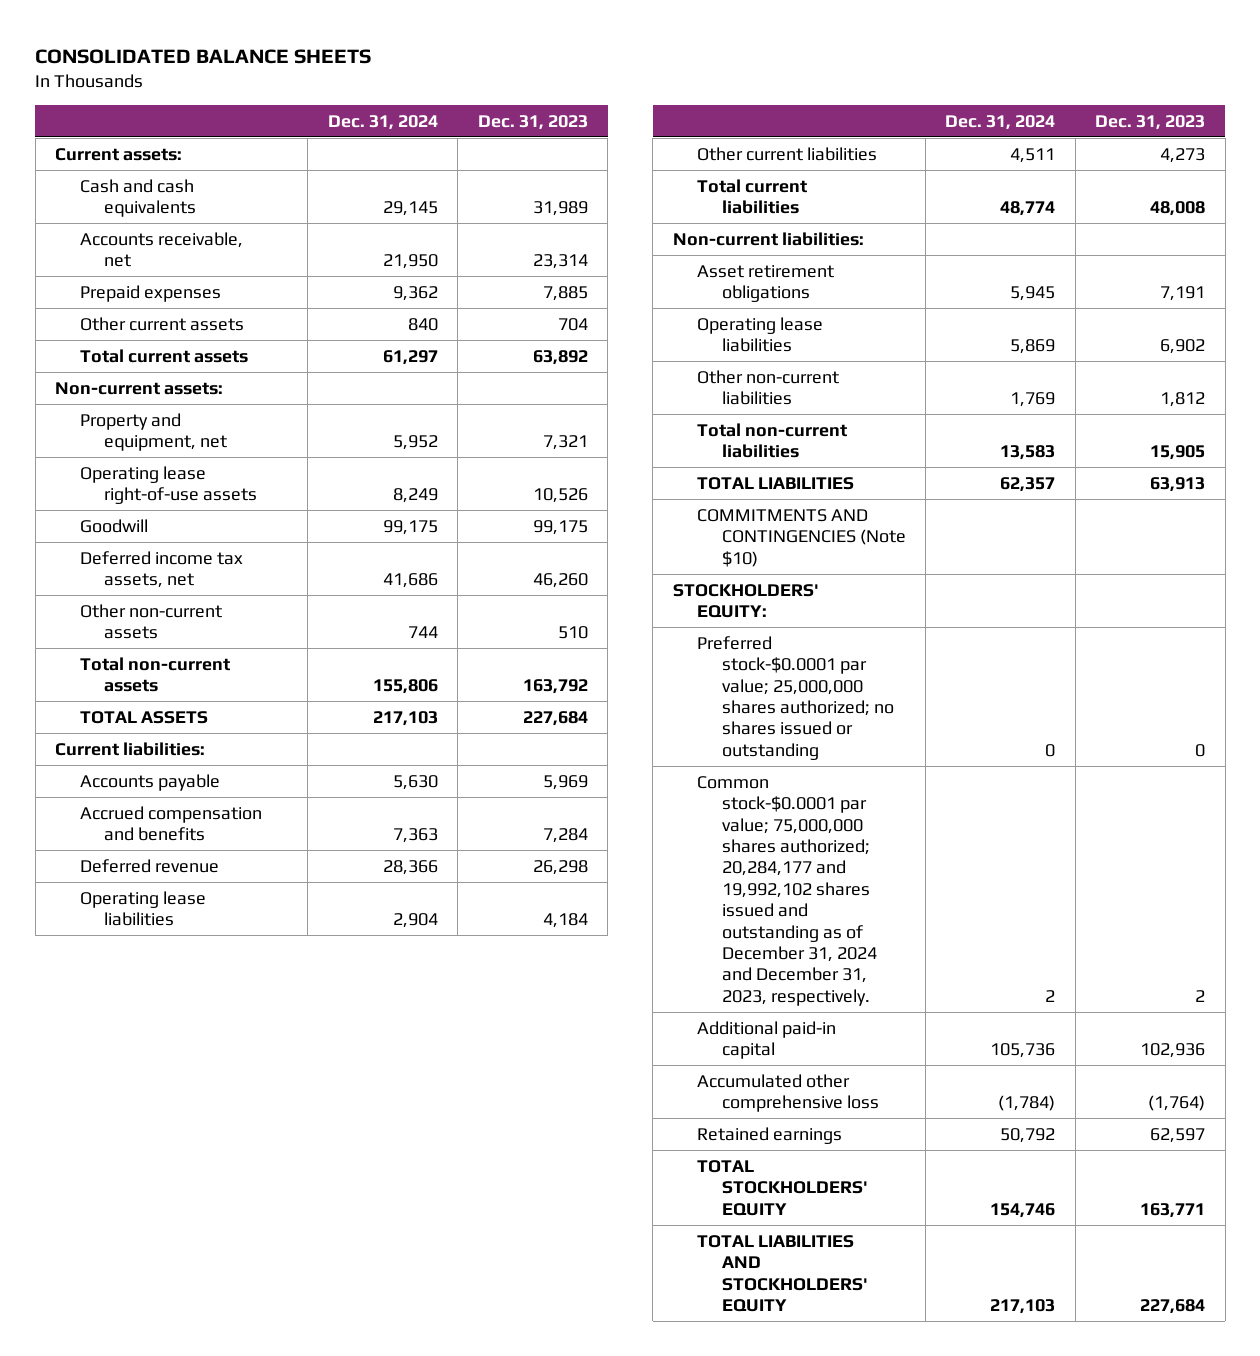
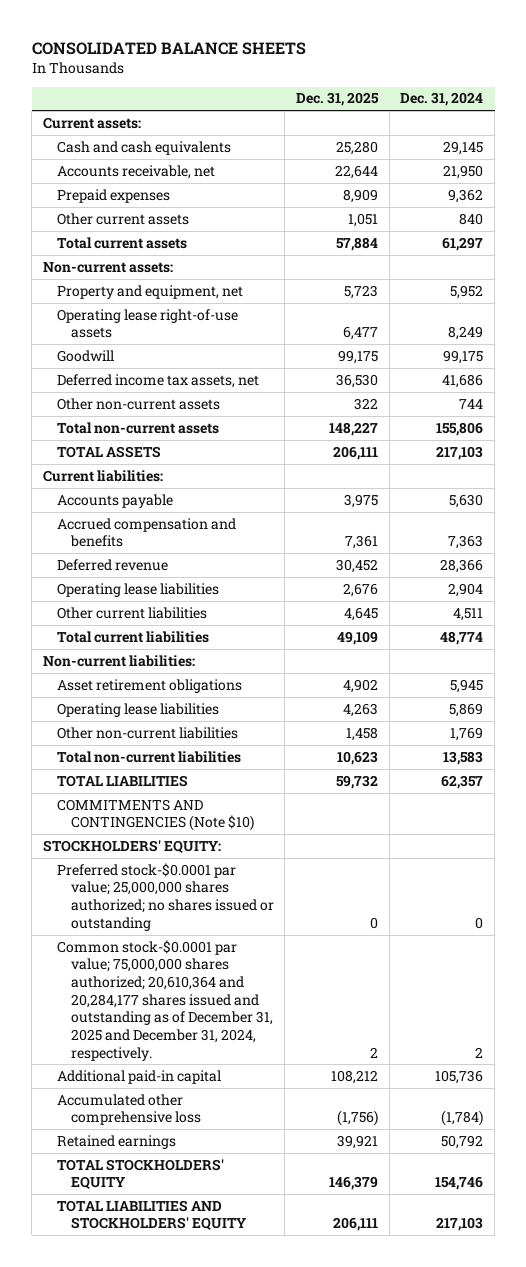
[477,114,588,130] Dec. 31, 2023 -> none
none -> [296,92,380,107] Dec. 31, 2025
[697,775,877,1006] Common stock-$0.0001 par value; 75,000,000 shares authorized; 20,284,177 and 19,992,102 shares issued and outstanding as of December 31, 2024 and December 31, 2023, respectively. -> [56,939,273,1061] Common stock-$0.0001 par value; 75,000,000 shares authorized; 20,610,364 and 20,284,177 shares issued and outstanding as of December 31, 2025 and December 31, 2024, respectively.

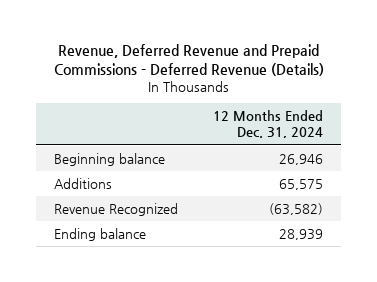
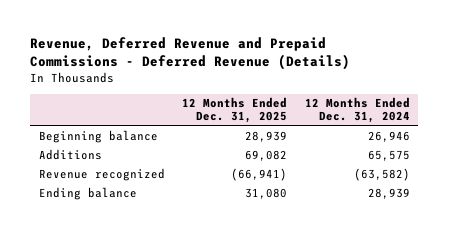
none -> [182,96,288,124] 12 Months Ended Dec. 31, 2025
[53,202,178,216] Revenue Recognized -> [39,168,166,182] Revenue recognized

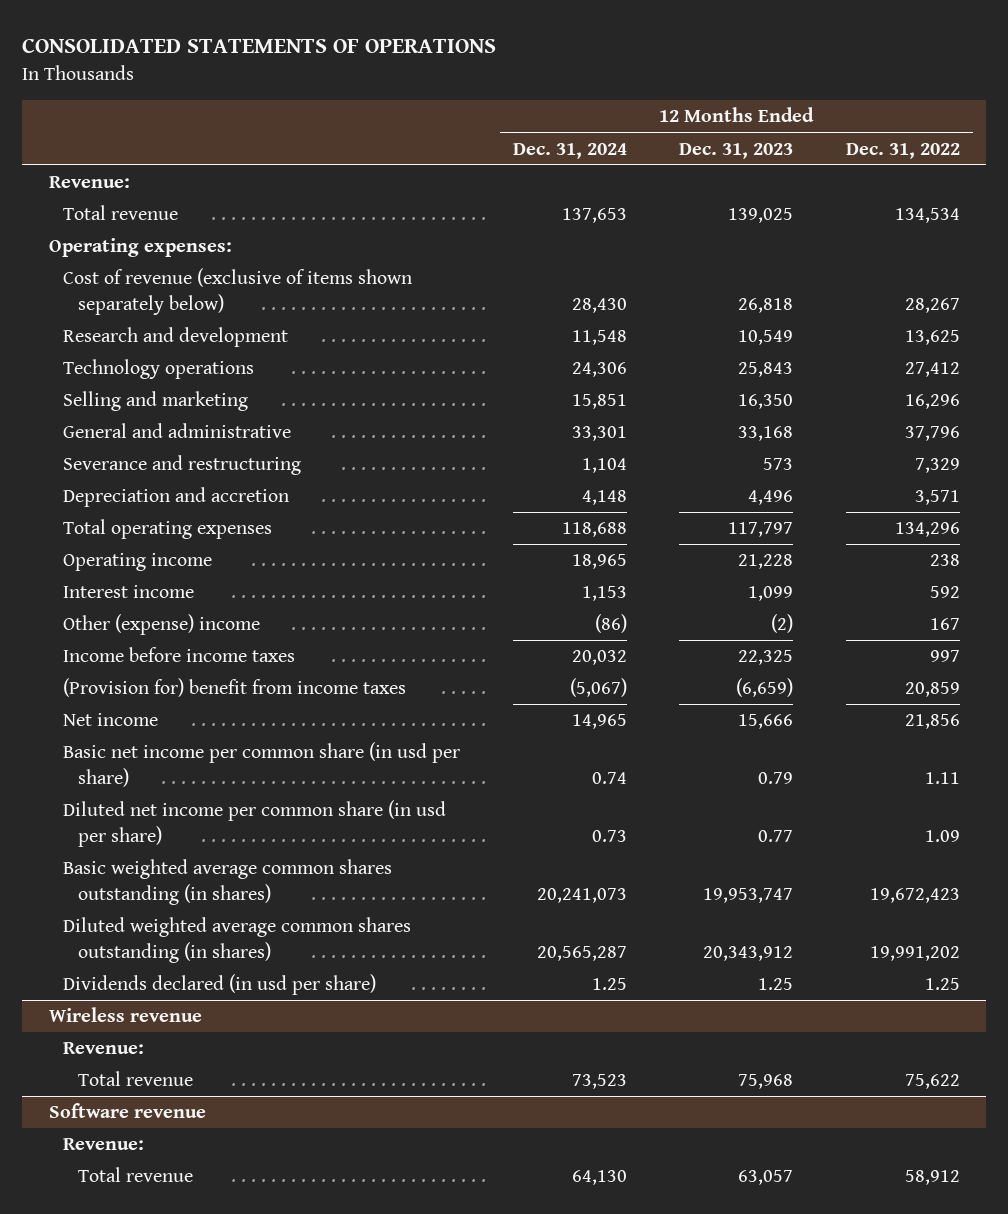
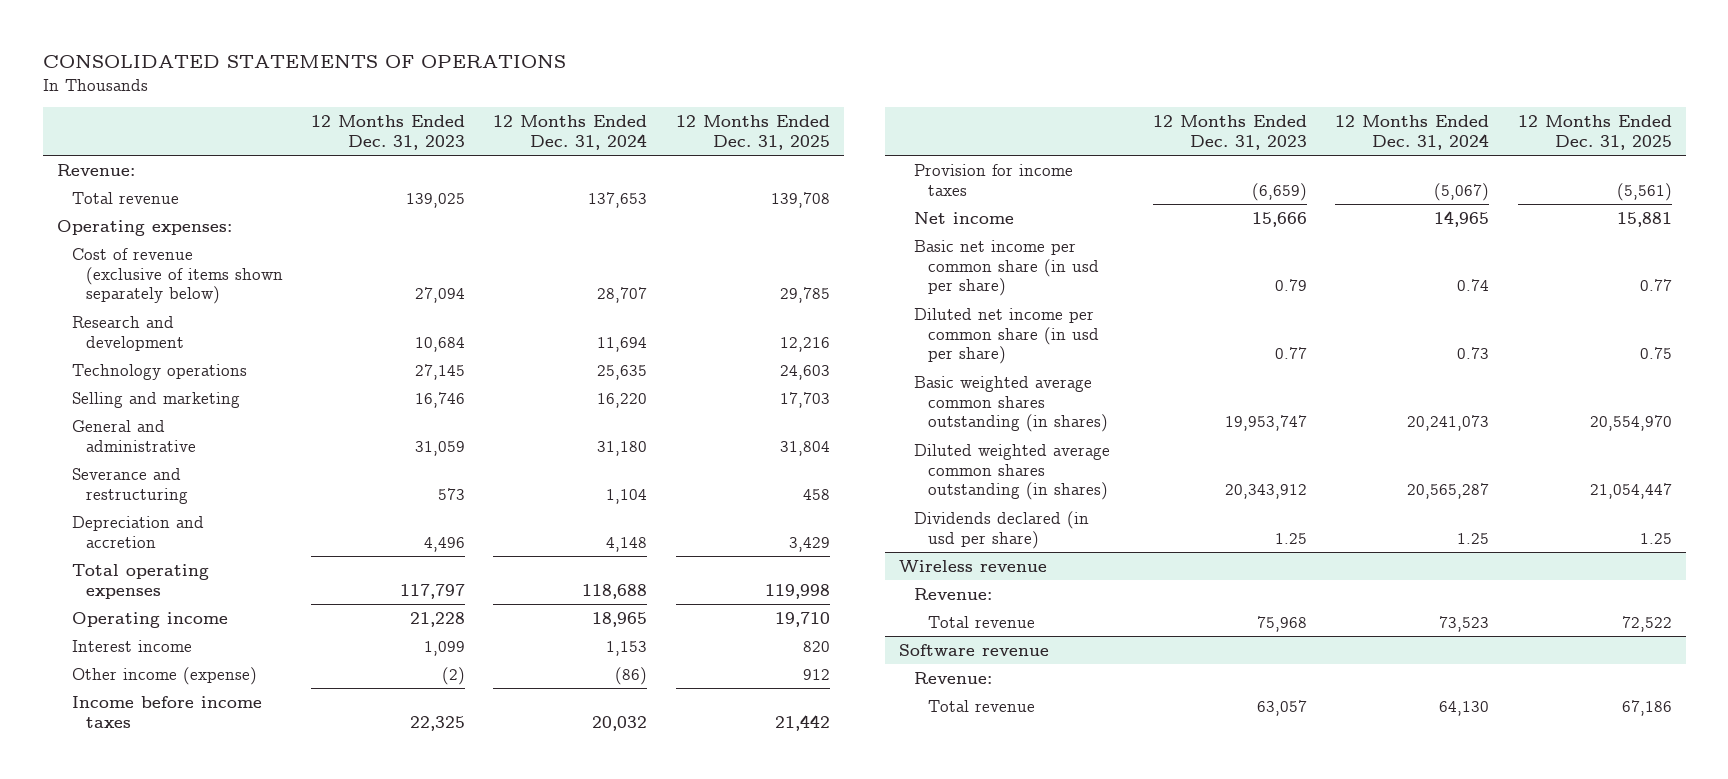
[845,142,960,159] Dec. 31, 2022 -> none
none -> [675,114,830,150] 12 Months Ended Dec. 31, 2025
[571,297,627,313] 28,430 -> [597,287,648,304] 28,707
[738,297,794,313] 26,818 -> [415,287,466,304] 27,094
[571,330,627,346] 11,548 -> [597,336,648,352] 11,694
[738,330,794,346] 10,549 -> [415,336,466,352] 10,684
[571,362,627,378] 24,306 -> [597,364,648,380] 25,635
[738,362,794,378] 25,843 -> [415,363,466,380] 27,145
[571,394,627,410] 15,851 -> [597,392,648,408] 16,220
[738,394,794,410] 16,350 -> [415,391,466,408] 16,746
[571,426,627,442] 33,301 -> [597,440,648,456] 31,180
[738,426,794,442] 33,168 -> [415,440,466,456] 31,059
[63,614,261,636] Other (expense) income -> [71,666,257,685] Other income (expense)
[63,678,407,698] (Provision for) benefit from income taxes -> [913,163,1073,196] Provision for income taxes

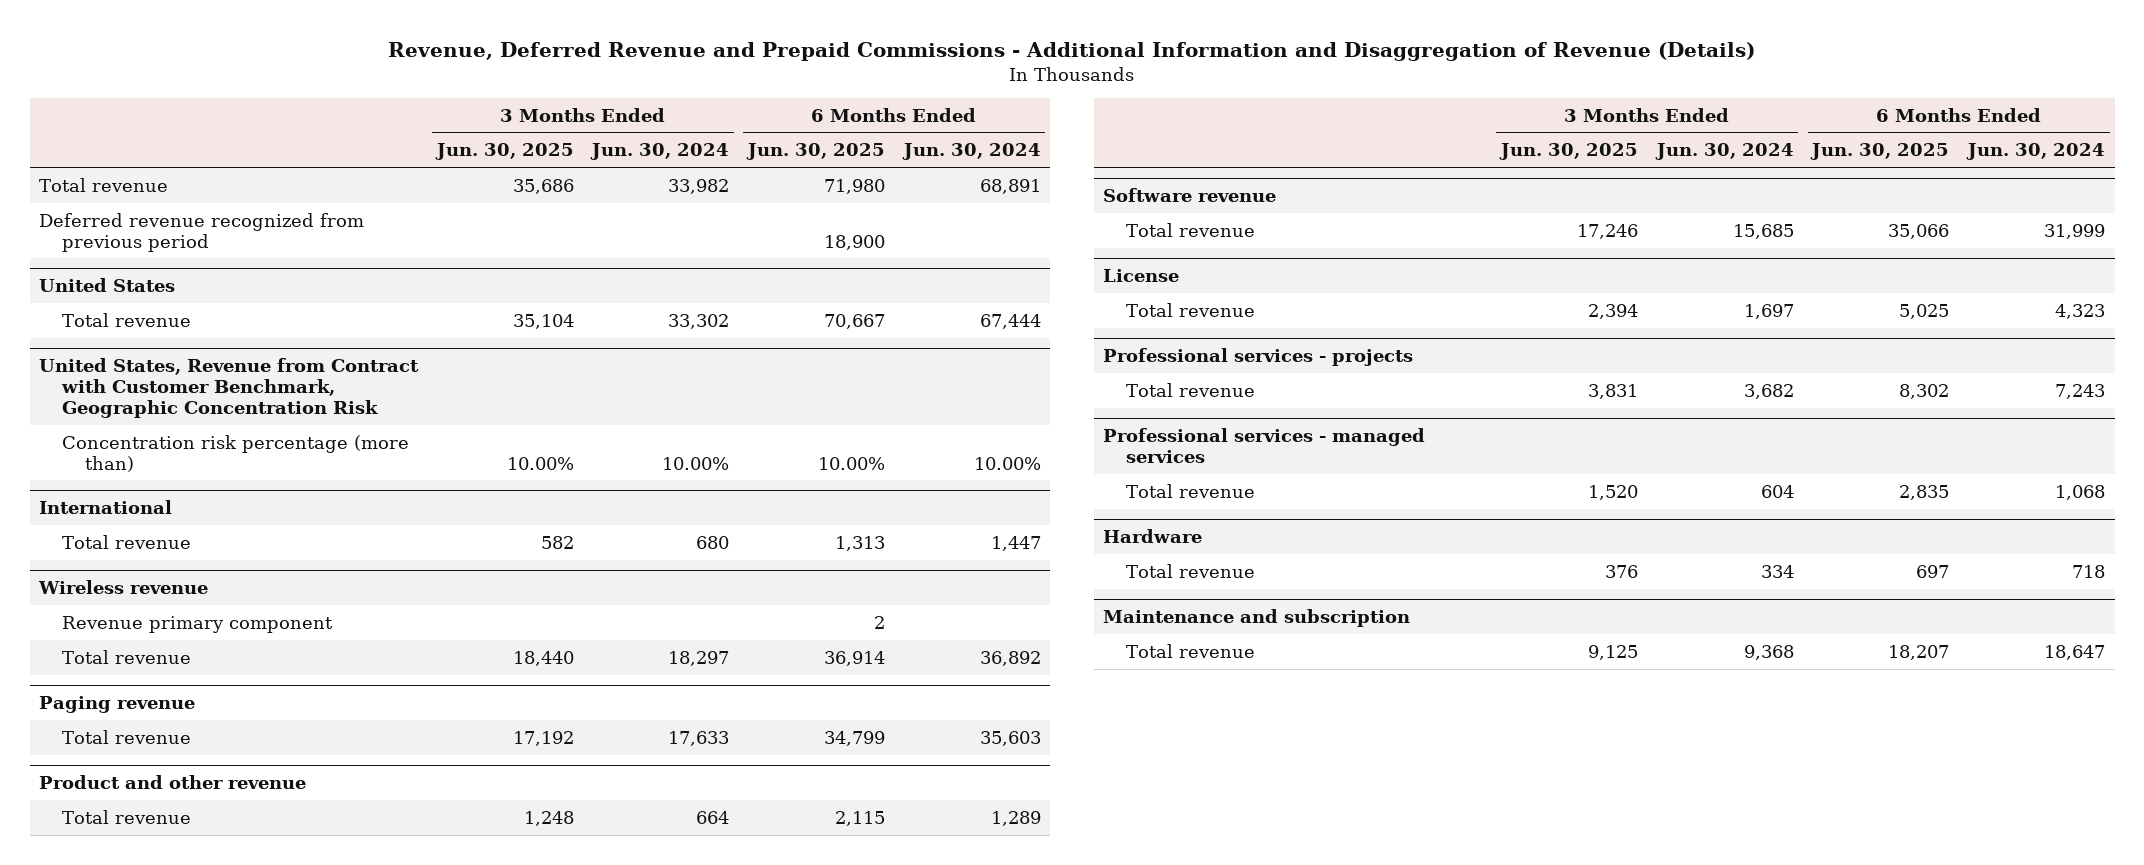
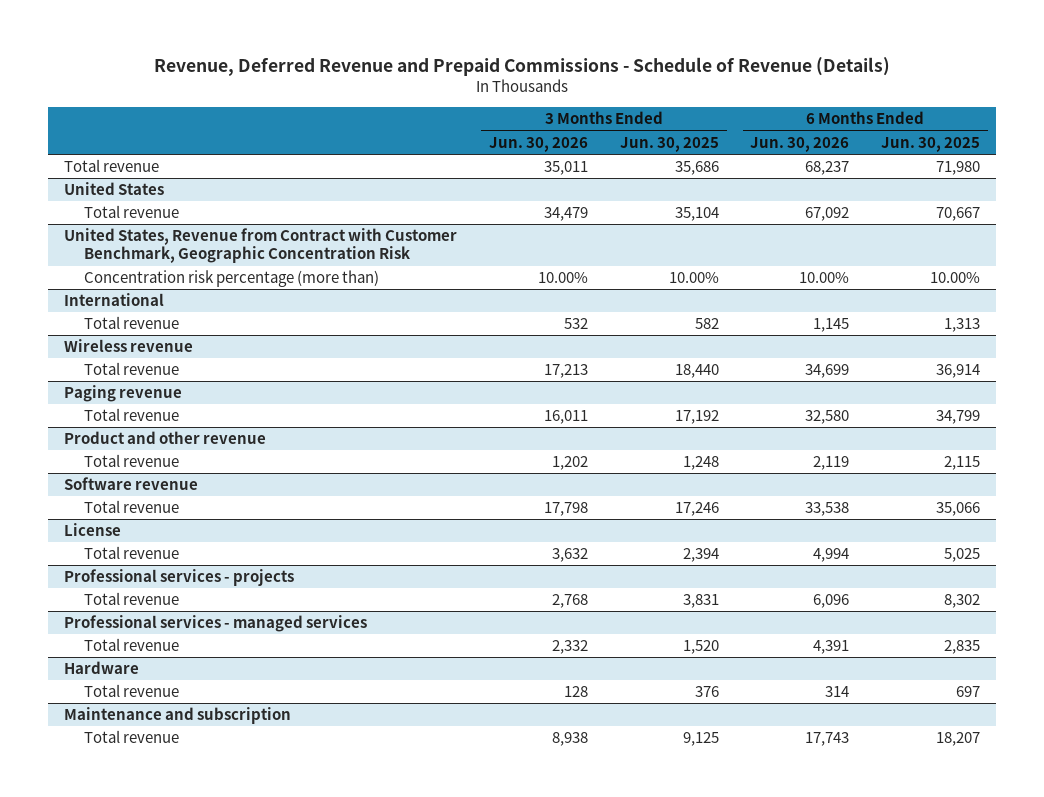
[388,41,1756,61] Revenue, Deferred Revenue and Prepaid Commissions - Additional Information and Disaggregation of Revenue (Details) -> [154,56,891,76] Revenue, Deferred Revenue and Prepaid Commissions - Schedule of Revenue (Details)
[590,143,730,161] Jun. 30, 2024 -> none
[901,143,1041,161] Jun. 30, 2024 -> none
none -> [488,136,588,152] Jun. 30, 2026
none -> [750,136,850,152] Jun. 30, 2026
[38,212,364,252] Deferred revenue recognized from previous period -> none
[62,615,334,633] Revenue primary component -> none

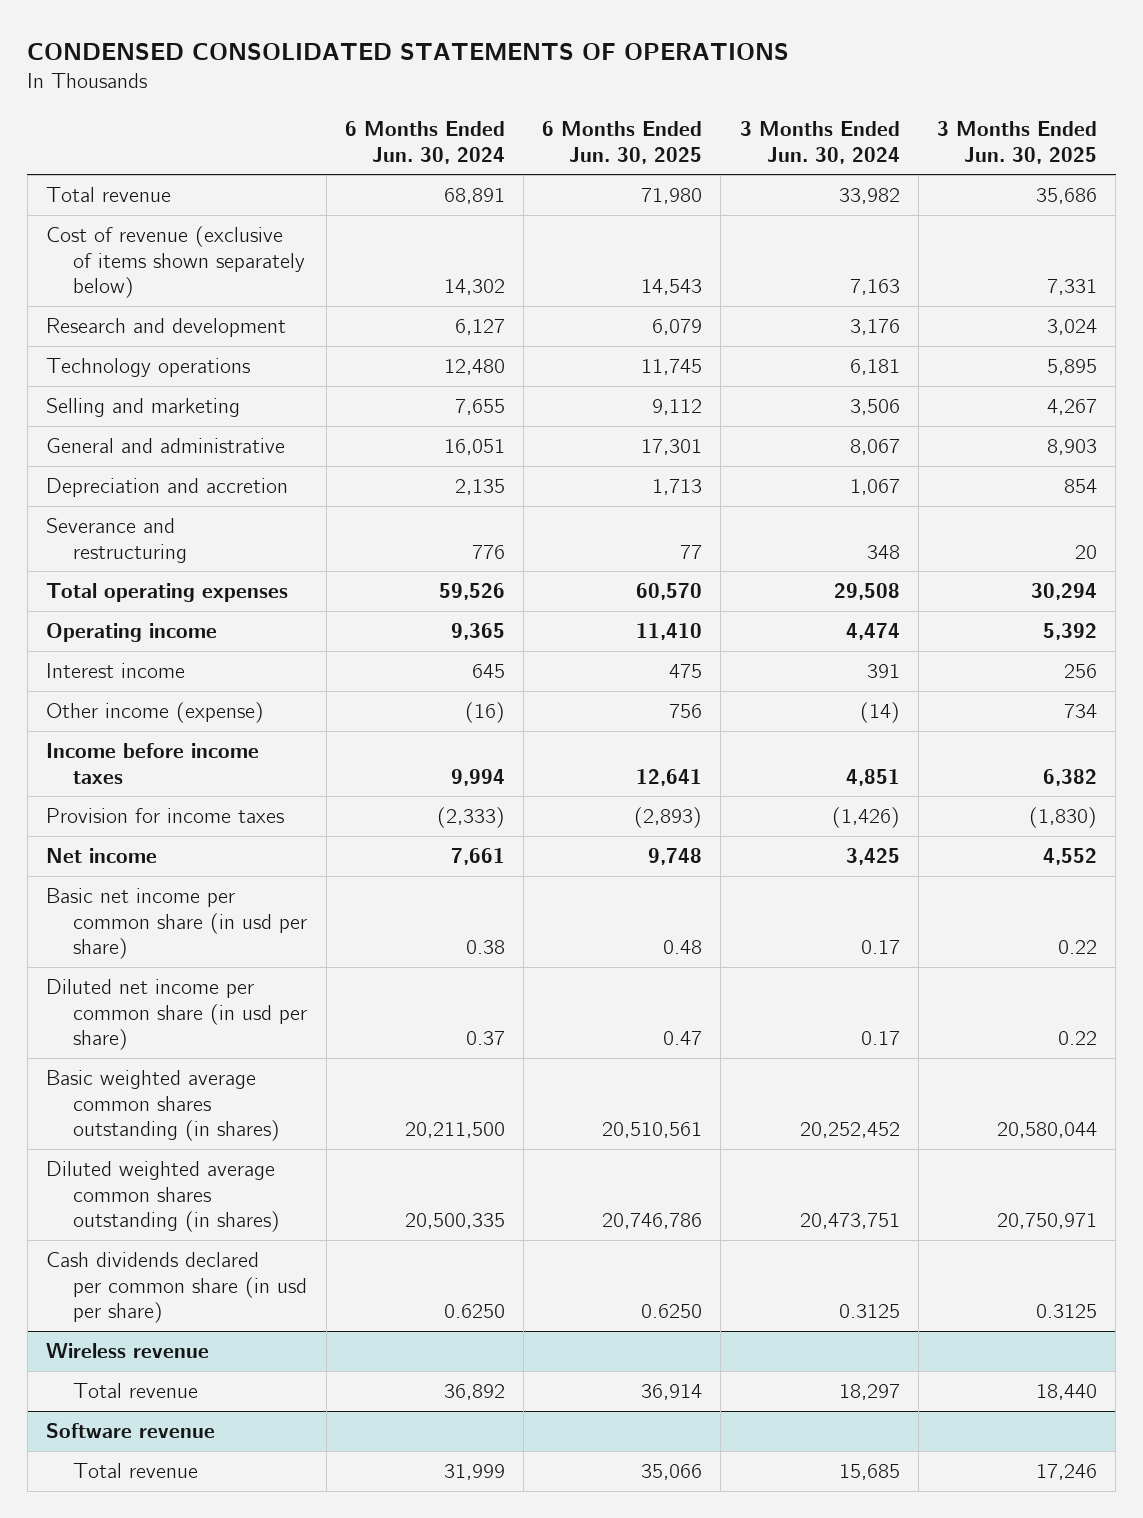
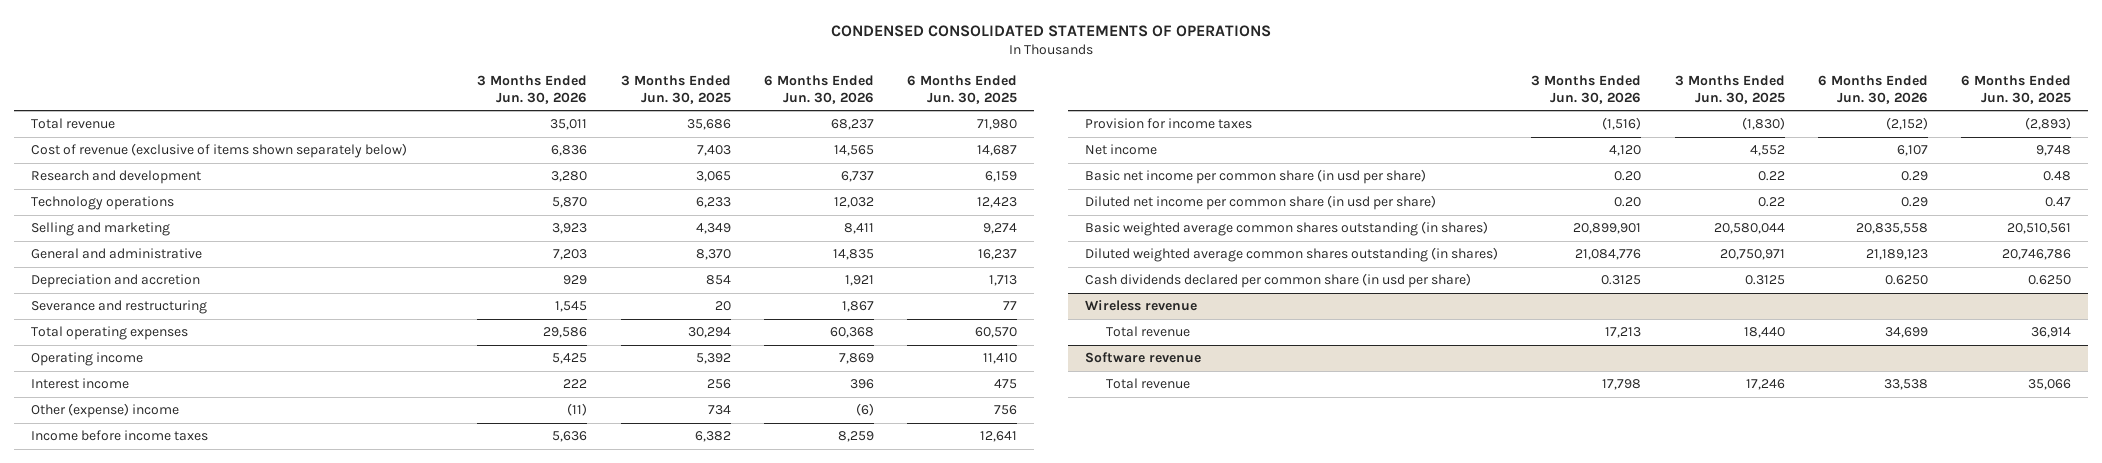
[344,121,505,164] 6 Months Ended Jun. 30, 2024 -> none
[739,121,900,164] 3 Months Ended Jun. 30, 2024 -> none
none -> [477,75,588,104] 3 Months Ended Jun. 30, 2026
none -> [763,75,874,104] 6 Months Ended Jun. 30, 2026
[641,279,703,296] 14,543 -> [977,145,1018,157] 14,687
[1047,279,1098,296] 7,331 -> [696,145,731,157] 7,403
[652,319,703,336] 6,079 -> [985,171,1018,183] 6,159
[1047,319,1098,336] 3,024 -> [695,171,731,183] 3,065
[641,359,703,376] 11,745 -> [977,197,1018,209] 12,423
[1047,359,1098,376] 5,895 -> [695,197,731,209] 6,233
[652,399,703,416] 9,112 -> [983,223,1018,235] 9,274
[1047,399,1098,416] 4,267 -> [695,223,731,235] 4,349
[641,439,703,456] 17,301 -> [978,249,1018,261] 16,237
[1047,439,1098,456] 8,903 -> [695,249,731,261] 8,370
[46,702,265,724] Other income (expense) -> [30,403,179,419] Other (expense) income

